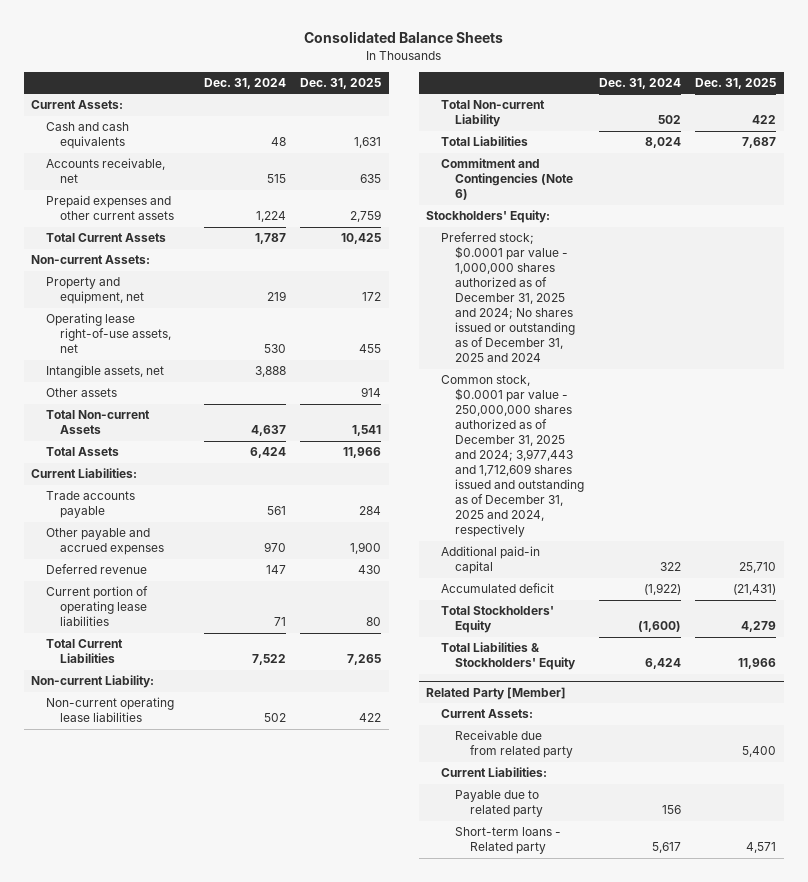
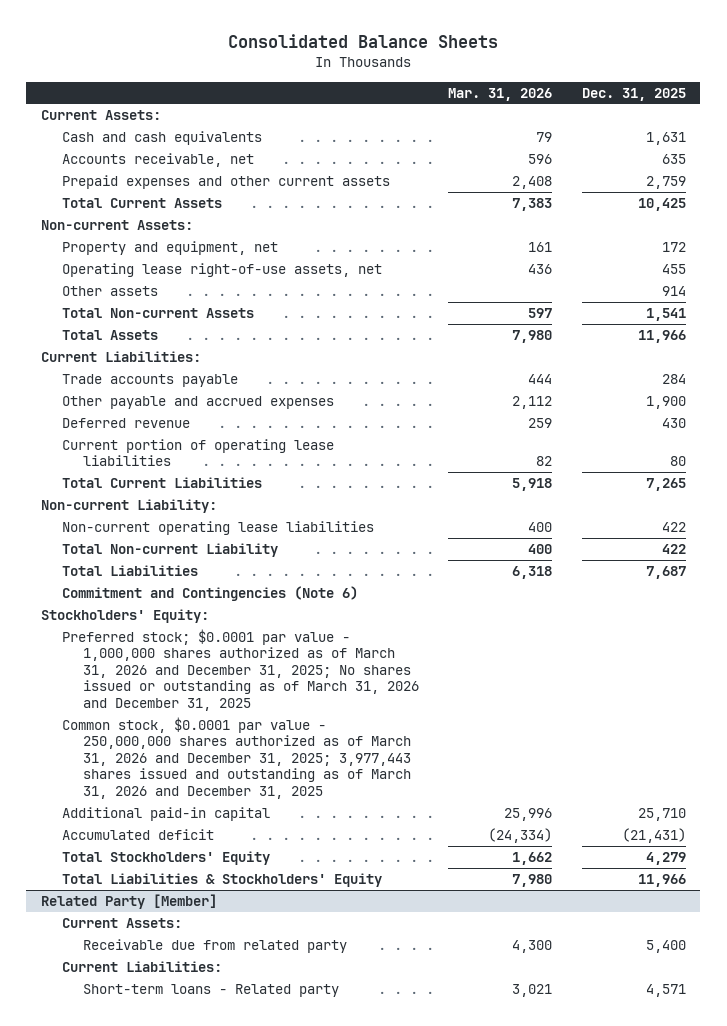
[203,77,286,89] Dec. 31, 2024 -> none
none -> [448,87,553,101] Mar. 31, 2026
[45,365,164,379] Intangible assets, net -> none
[440,232,576,363] Preferred stock; $0.0001 par value - 1,000,000 shares authorized as of December 31, 2025 and 2024; No shares issued or outstanding as of December 31, 2025 and 2024 -> [62,628,420,711] Preferred stock; $0.0001 par value - 1,000,000 shares authorized as of March 31, 2026 and December 31, 2025; No shares issued or outstanding as of March 31, 2026 and December 31, 2025
[440,375,585,538] Common stock, $0.0001 par value - 250,000,000 shares authorized as of December 31, 2025 and 2024; 3,977,443 and 1,712,609 shares issued and outstanding as of December 31, 2025 and 2024, respectively -> [62,716,412,799] Common stock, $0.0001 par value - 250,000,000 shares authorized as of March 31, 2026 and December 31, 2025; 3,977,443 shares issued and outstanding as of March 31, 2026 and December 31, 2025
[455,790,543,818] Payable due to related party -> none

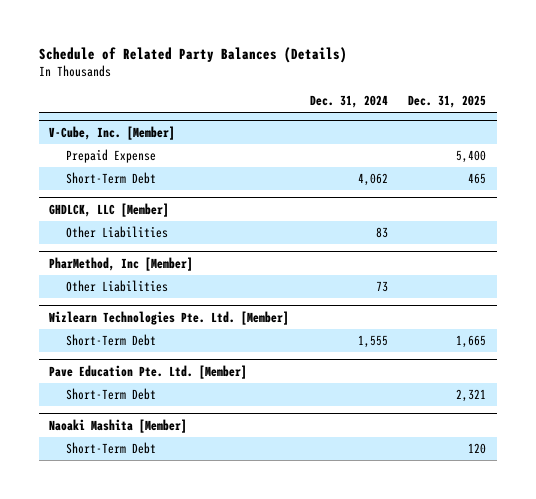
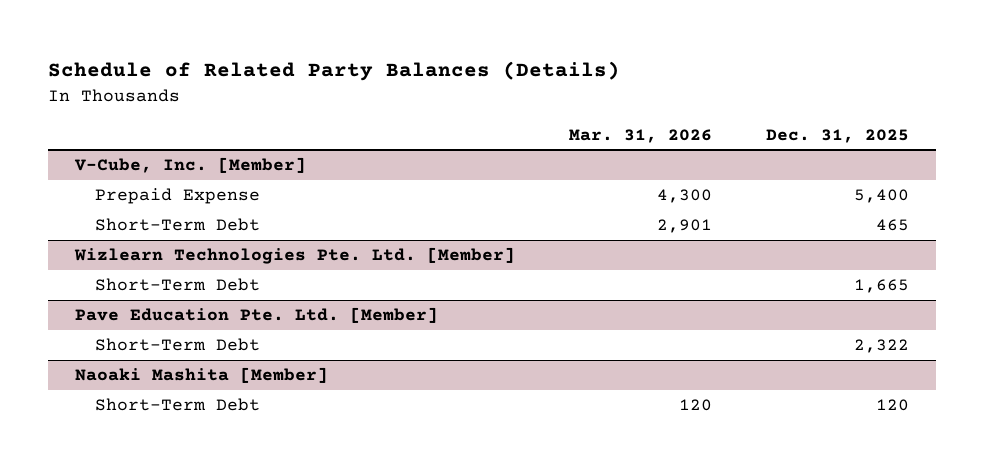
[309,95,388,109] Dec. 31, 2024 -> none
none -> [569,128,713,143] Mar. 31, 2026
[49,203,170,218] GHDLCK, LLC [Member] -> none
[65,226,168,239] Other Liabilities -> none
[49,257,194,272] PharMethod, Inc [Member] -> none
[65,280,168,293] Other Liabilities -> none
[456,389,487,403] 2,321 -> [853,339,909,354] 2,322

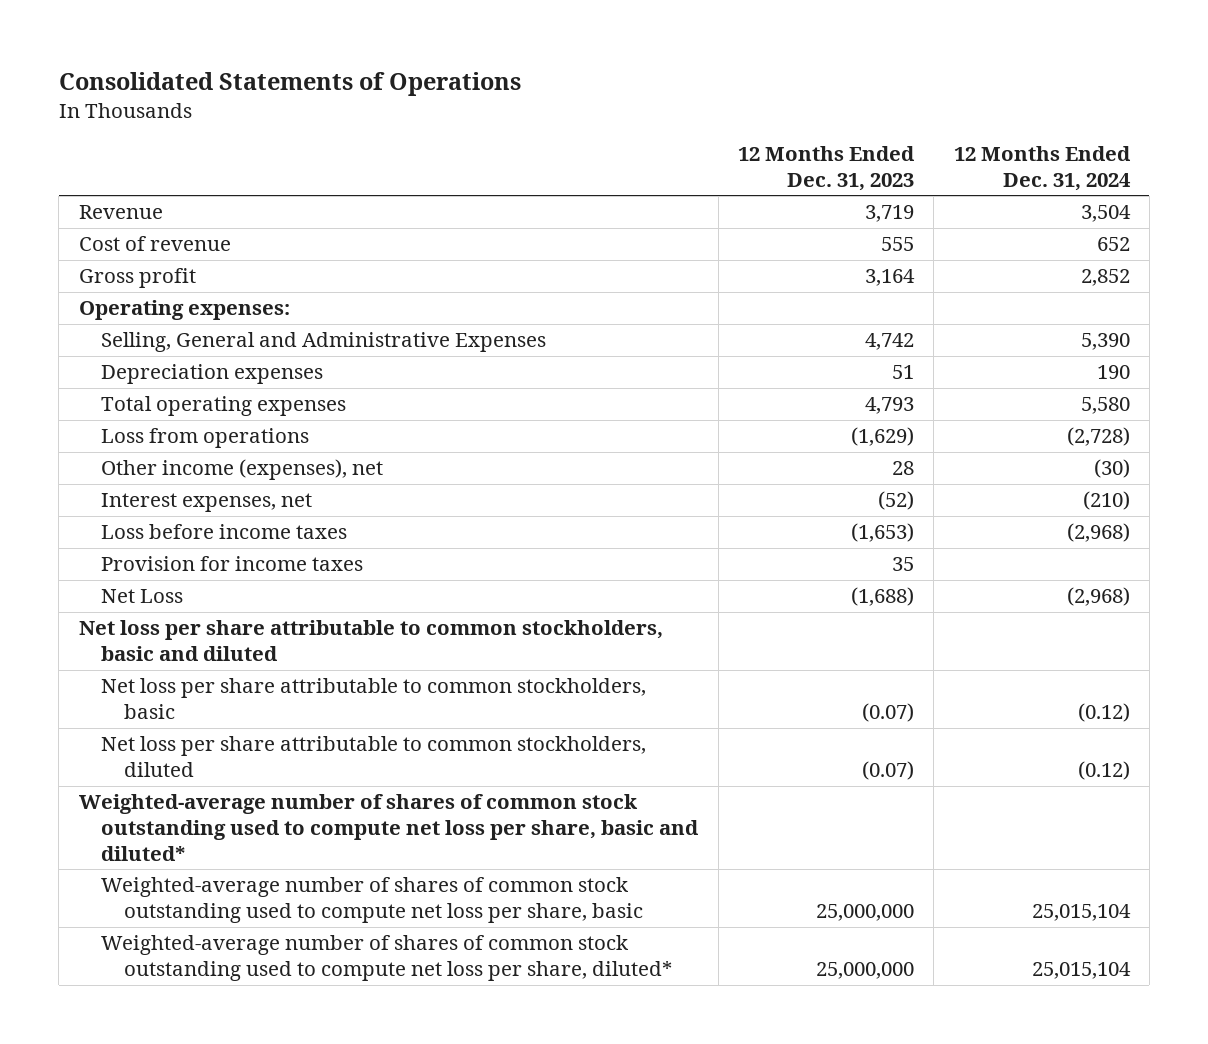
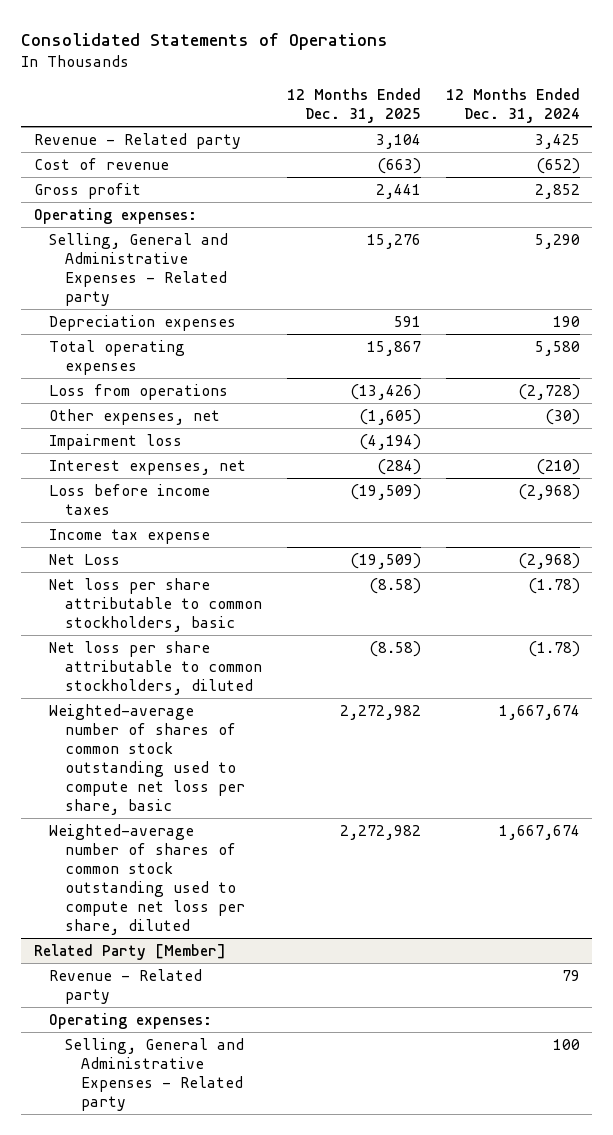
[737,146,915,191] 12 Months Ended Dec. 31, 2023 -> none
none -> [286,88,421,124] 12 Months Ended Dec. 31, 2025
[78,205,163,220] Revenue -> [33,132,241,149] Revenue - Related party
[1080,205,1131,223] 3,504 -> [534,133,580,149] 3,425
[1096,237,1130,252] 652 -> [535,157,580,174] (652)
[101,332,547,353] Selling, General and Administrative Expenses -> [49,232,229,306] Selling, General and Administrative Expenses - Related party
[1080,333,1130,351] 5,390 -> [534,233,580,249] 5,290
[101,459,384,481] Other income (expenses), net -> [49,408,221,425] Other expenses, net
none -> [49,433,183,450] Impairment loss
[101,556,364,572] Provision for income taxes -> [49,528,211,544] Income tax expense
[78,620,663,662] Net loss per share attributable to common stockholders, basic and diluted -> none
[78,794,700,861] Weighted-average number of shares of common stock outstanding used to compute net loss per share, basic and diluted* -> none
[1077,703,1130,723] (0.12) -> [527,577,580,594] (1.78)
[1077,761,1130,781] (0.12) -> [527,640,580,657] (1.78)
[1031,904,1131,922] 25,015,104 -> [498,704,580,720] 1,667,674
[101,935,673,982] Weighted-average number of shares of common stock outstanding used to compute net loss per share, diluted* -> [49,823,246,935] Weighted-average number of shares of common stock outstanding used to compute net loss per share, diluted
[1031,962,1131,980] 25,015,104 -> [498,824,580,840] 1,667,674
none -> [33,943,226,960] Related Party [Member]
none -> [49,968,203,1004] Revenue - Related party
none -> [49,1012,213,1029] Operating expenses:
none -> [65,1037,245,1111] Selling, General and Administrative Expenses - Related party

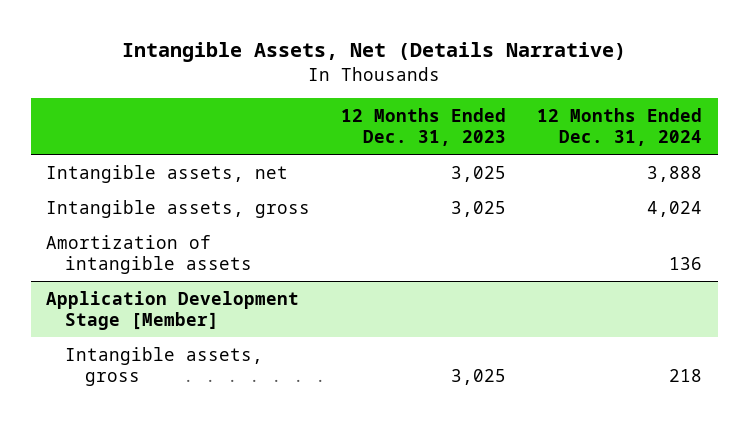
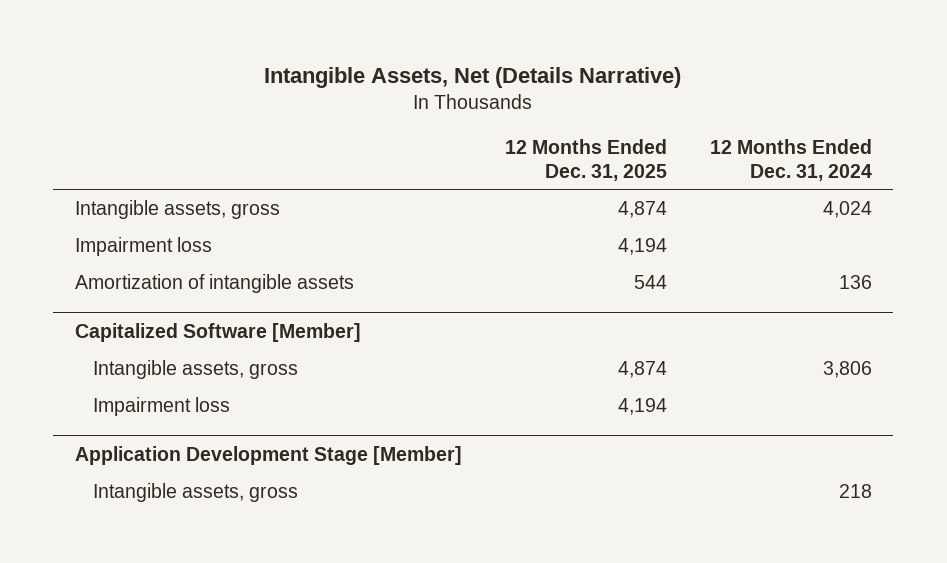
[341,107,507,146] 12 Months Ended Dec. 31, 2023 -> none
none -> [504,138,667,181] 12 Months Ended Dec. 31, 2025
[46,164,289,183] Intangible assets, net -> none
none -> [74,237,212,257] Impairment loss
none -> [74,322,361,342] Capitalized Software [Member]
none -> [93,360,299,380] Intangible assets, gross
none -> [93,397,231,417] Impairment loss

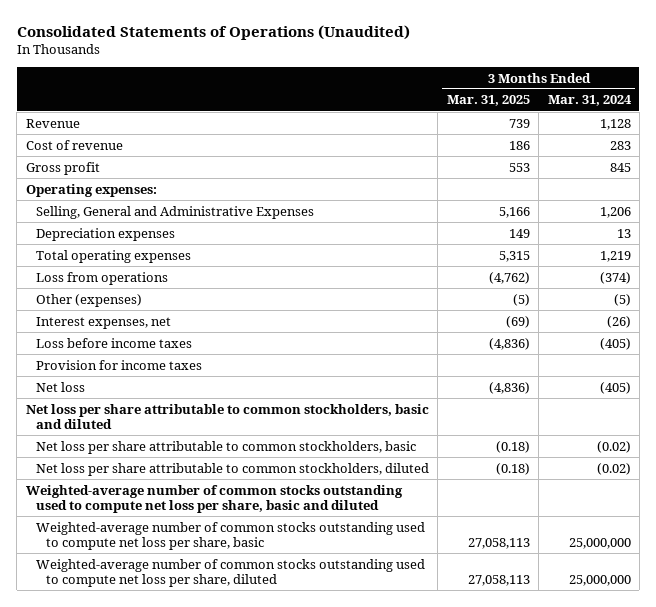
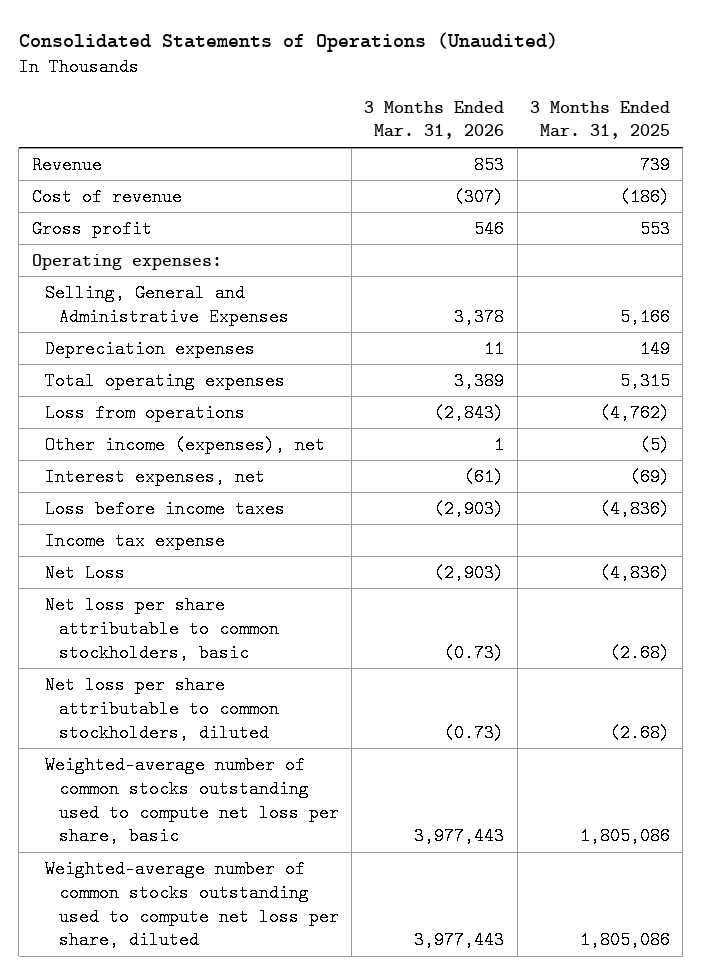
[547,95,632,107] Mar. 31, 2024 -> none
none -> [364,100,505,140] 3 Months Ended Mar. 31, 2026
[508,140,530,150] 186 -> [620,187,671,206] (186)
[35,293,142,307] Other (expenses) -> [45,435,326,454] Other income (expenses), net
[25,403,429,429] Net loss per share attributable to common stockholders, basic and diluted -> none
[25,484,403,513] Weighted-average number of common stocks outstanding used to compute net loss per share, basic and diluted -> none
[35,359,202,370] Provision for income taxes -> [45,531,226,550] Income tax expense
[35,381,85,392] Net loss -> [45,563,126,582] Net Loss
[495,440,530,453] (0.18) -> [610,643,671,662] (2.68)
[495,462,530,475] (0.18) -> [610,723,671,742] (2.68)
[467,537,530,549] 27,058,113 -> [580,827,671,846] 1,805,086
[467,574,530,586] 27,058,113 -> [580,931,671,950] 1,805,086

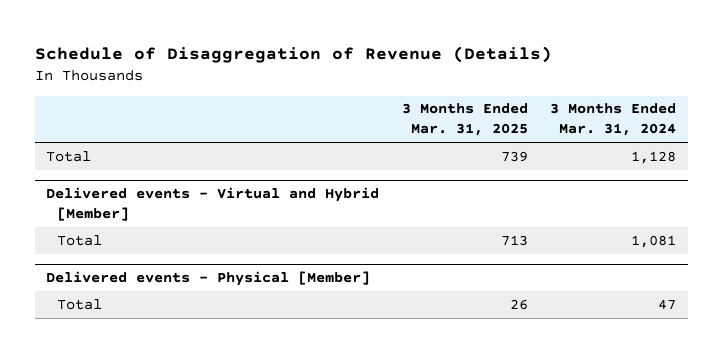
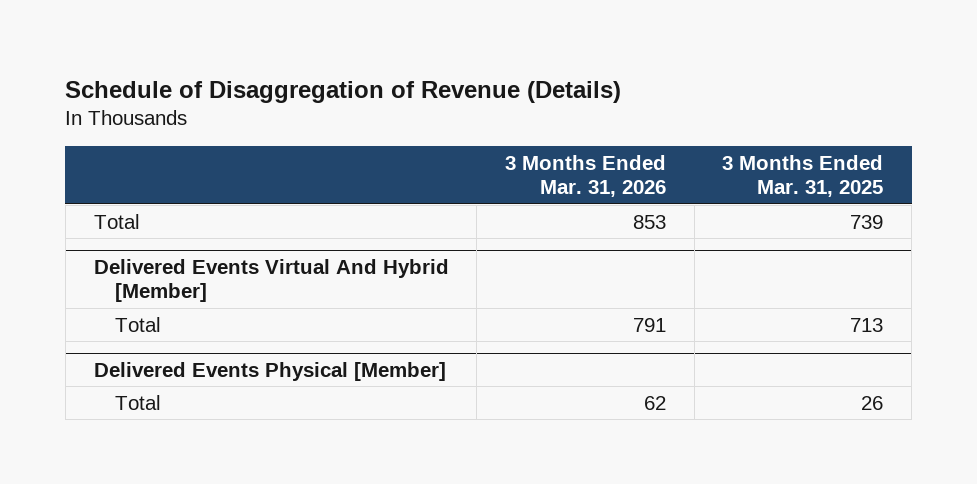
[550,103,677,137] 3 Months Ended Mar. 31, 2024 -> none
none -> [504,154,666,198] 3 Months Ended Mar. 31, 2026
[45,186,379,221] Delivered events - Virtual and Hybrid [Member] -> [93,258,449,303] Delivered Events Virtual And Hybrid [Member]
[45,270,370,286] Delivered events - Physical [Member] -> [93,361,446,381] Delivered Events Physical [Member]

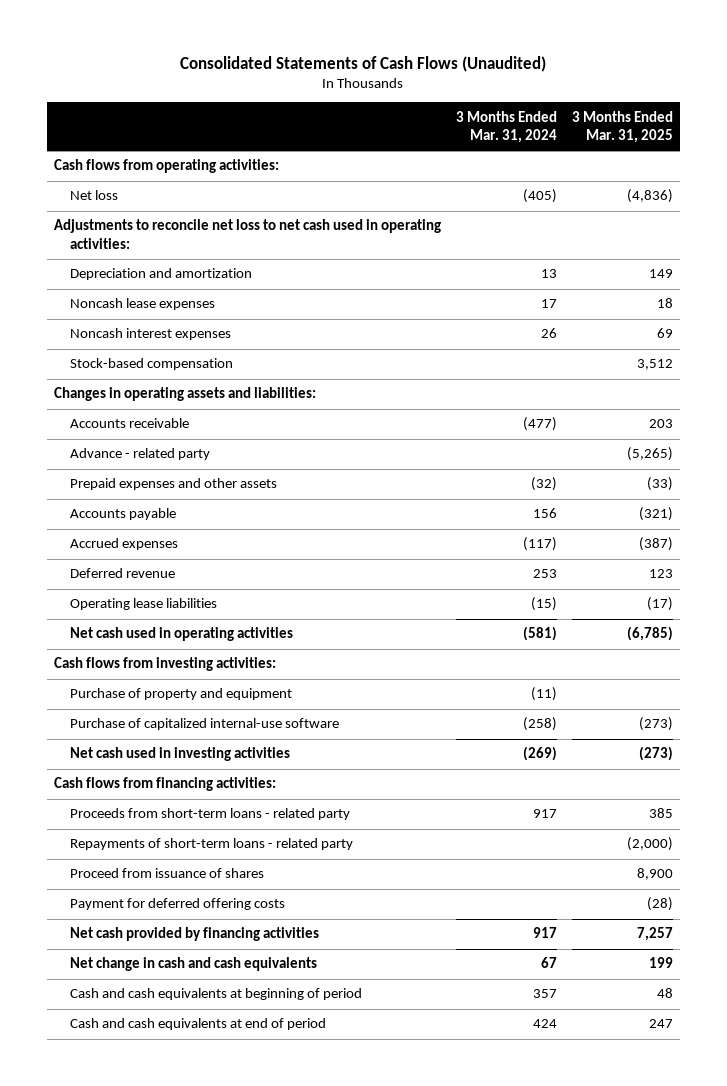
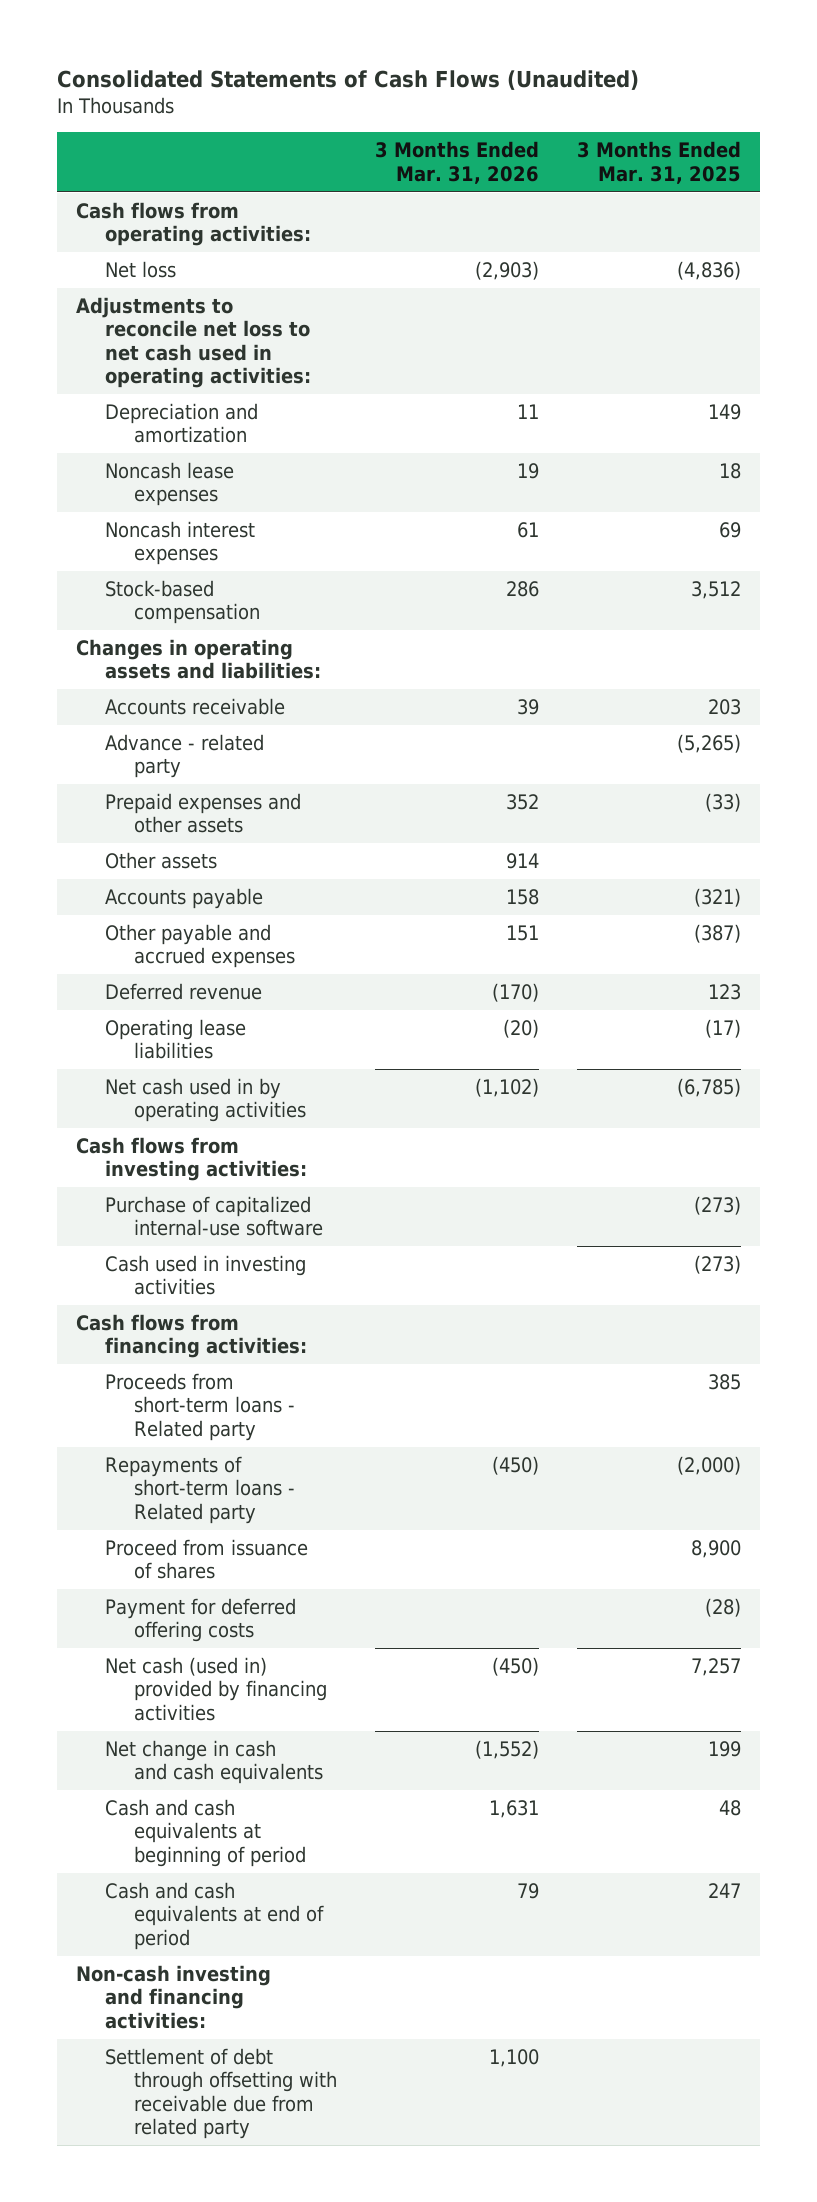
[455,110,557,144] 3 Months Ended Mar. 31, 2024 -> none
none -> [374,141,539,184] 3 Months Ended Mar. 31, 2026
none -> [104,852,217,870] Other assets
[69,538,178,551] Accrued expenses -> [104,924,295,969] Other payable and accrued expenses
[69,627,293,642] Net cash used in operating activities -> [104,1078,306,1123] Net cash used in by operating activities
[69,688,292,701] Purchase of property and equipment -> none
[69,747,290,762] Net cash used in investing activities -> [104,1255,306,1296] Cash used in investing activities
[69,808,350,821] Proceeds from short-term loans - related party -> [104,1373,295,1441] Proceeds from short-term loans - Related party
[69,838,353,851] Repayments of short-term loans - related party -> [104,1456,295,1524] Repayments of short-term loans - Related party
[69,927,319,942] Net cash provided by financing activities -> [104,1657,327,1721] Net cash (used in) provided by financing activities
none -> [76,1965,272,2029] Non-cash investing and financing activities:
none -> [104,2048,337,2140] Settlement of debt through offsetting with receivable due from related party

